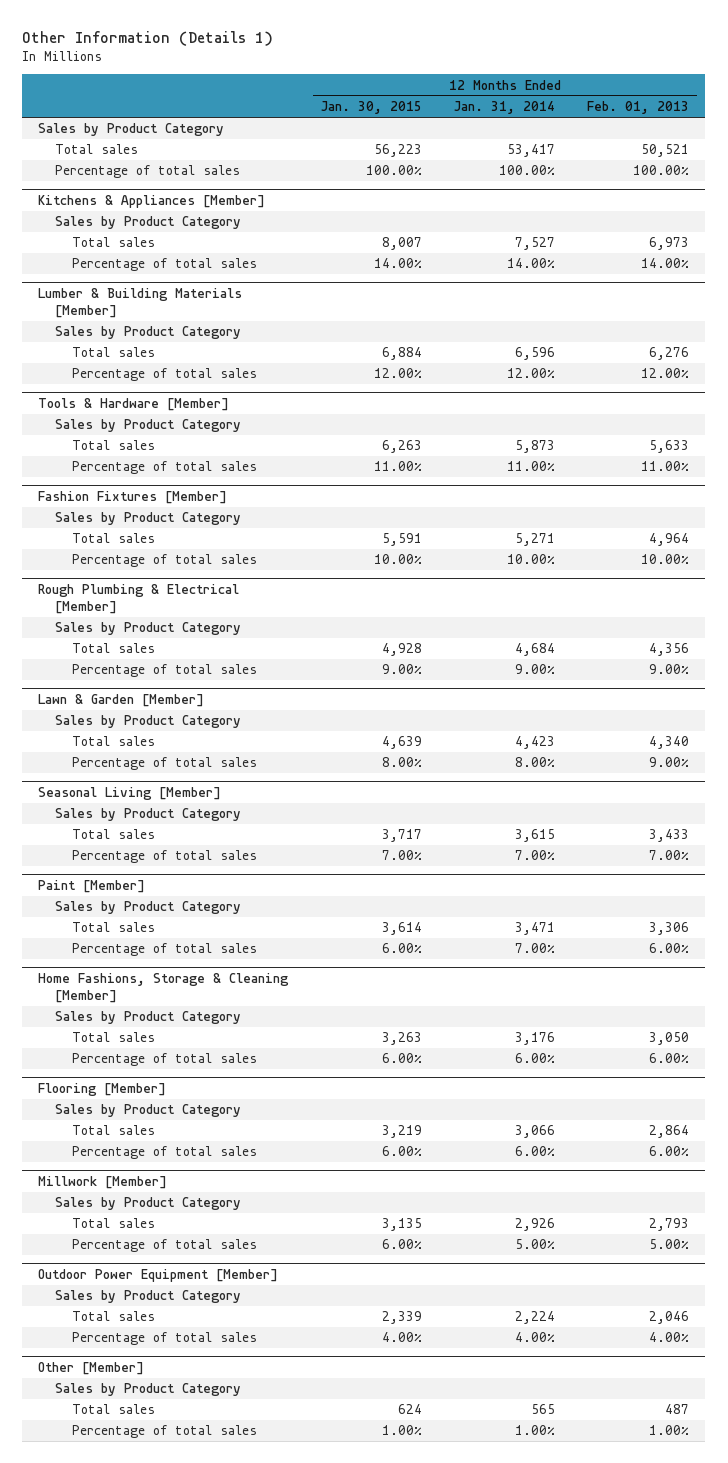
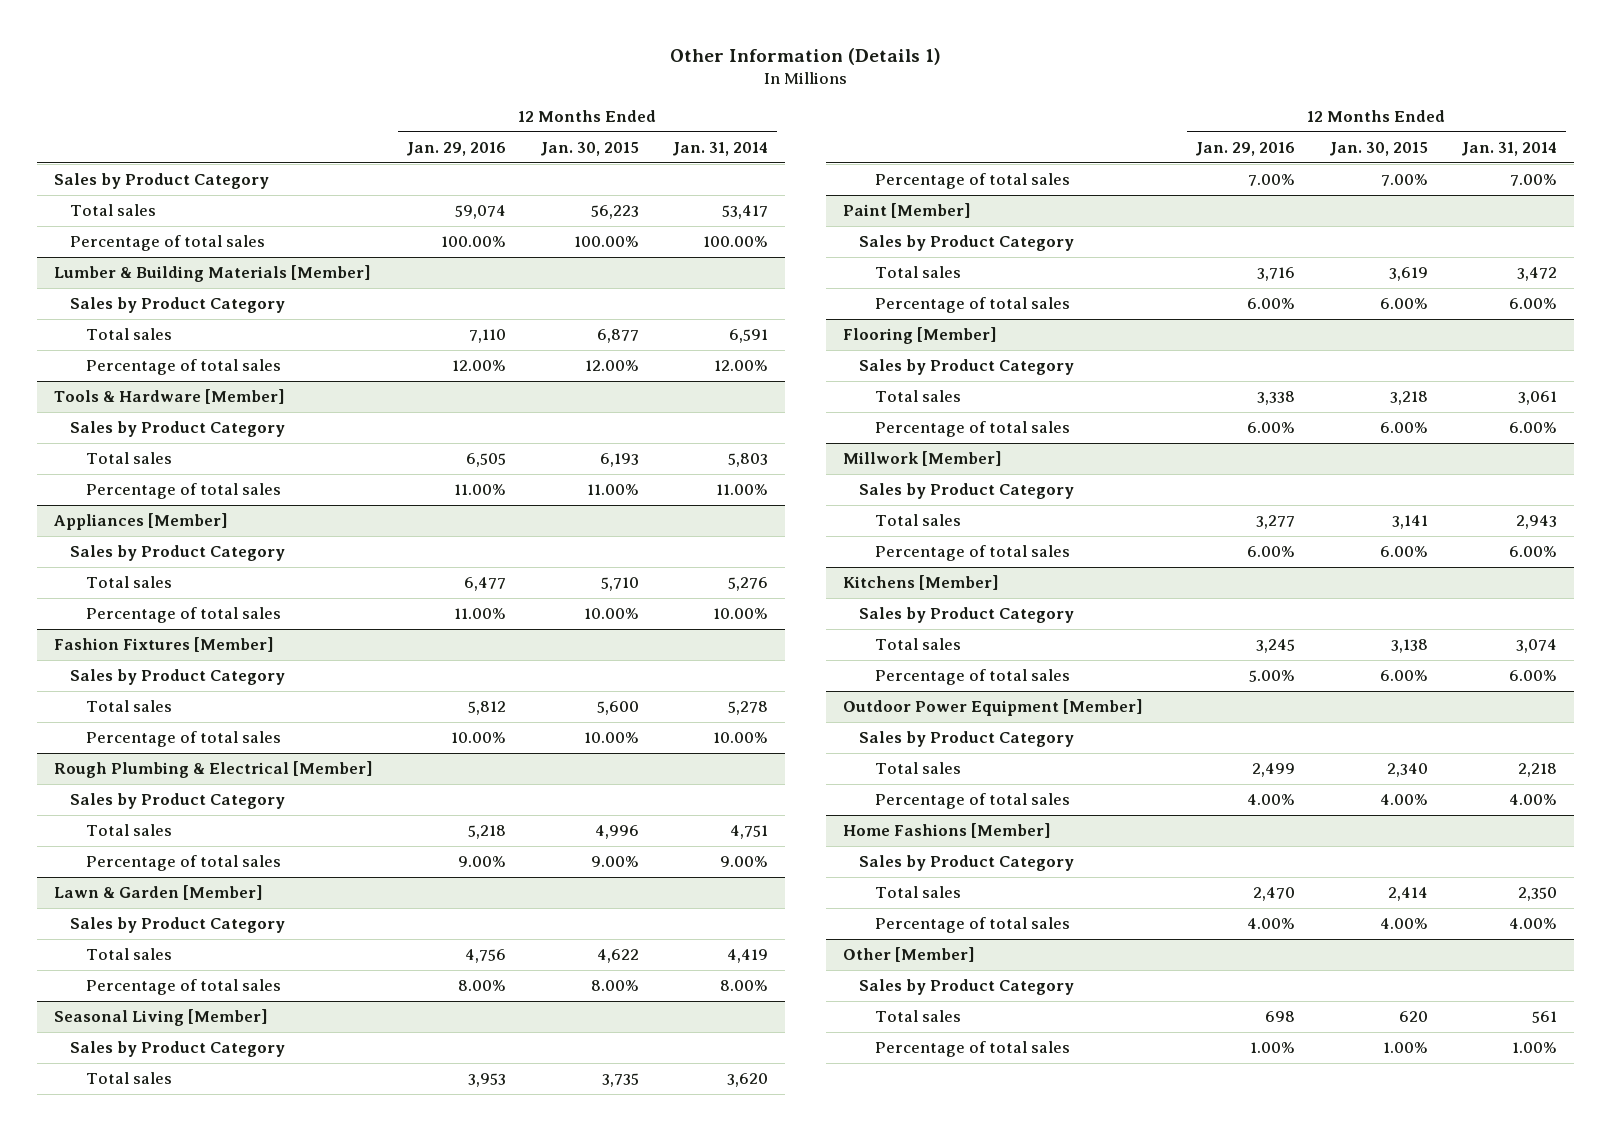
[587,101,690,115] Feb. 01, 2013 -> none
none -> [406,142,507,157] Jan. 29, 2016
[38,194,266,208] Kitchens & Appliances [Member] -> none
[55,216,242,230] Sales by Product Category -> none
[72,237,156,248] Total sales -> none
[72,258,258,272] Percentage of total sales -> none
[381,347,422,361] 6,884 -> [596,329,639,344] 6,877
[514,347,555,361] 6,596 -> [729,329,769,344] 6,591
[381,440,422,454] 6,263 -> [599,453,639,468] 6,193
[514,440,555,454] 5,873 -> [728,453,769,468] 5,803
none -> [53,513,228,531] Appliances [Member]
none -> [69,545,285,562] Sales by Product Category
none -> [85,576,172,589] Total sales
none -> [85,607,281,624] Percentage of total sales
[381,533,422,547] 5,591 -> [596,701,639,716] 5,600
[514,533,555,547] 5,271 -> [728,701,769,716] 5,278
[381,643,422,657] 4,928 -> [594,825,639,840] 4,996
[514,643,555,657] 4,684 -> [730,825,769,840] 4,751
[381,736,422,750] 4,639 -> [596,949,639,964] 4,622
[514,736,555,750] 4,423 -> [727,949,769,964] 4,419
[381,829,422,843] 3,717 -> [601,1073,639,1088] 3,735
[514,829,555,843] 3,615 -> [727,1073,769,1088] 3,620
[72,943,258,957] Percentage of total sales -> none
[38,972,290,1003] Home Fashions, Storage & Cleaning [Member] -> none
[55,1011,242,1025] Sales by Product Category -> none
[72,1032,156,1043] Total sales -> none
[381,922,422,936] 3,614 -> [1388,267,1428,282] 3,619
[514,922,555,936] 3,471 -> [1517,267,1558,282] 3,472
[381,1125,422,1139] 3,219 -> [1389,391,1428,406] 3,218
[514,1125,555,1139] 3,066 -> [1518,391,1558,406] 3,061
[381,1218,422,1232] 3,135 -> [1391,515,1428,530] 3,141
[514,1218,555,1232] 2,926 -> [1516,515,1558,530] 2,943
[514,1239,555,1250] 5.00% -> [1509,546,1558,558] 6.00%
none -> [842,575,999,591] Kitchens [Member]
none -> [858,607,1074,624] Sales by Product Category
none -> [874,638,961,651] Total sales
none -> [874,669,1070,686] Percentage of total sales
[381,1311,422,1325] 2,339 -> [1386,763,1428,778] 2,340
[514,1311,555,1325] 2,224 -> [1518,763,1558,778] 2,218
none -> [842,823,1051,839] Home Fashions [Member]
none -> [858,855,1074,872] Sales by Product Category
none -> [874,886,961,899] Total sales
none -> [874,917,1070,934] Percentage of total sales
[397,1404,422,1415] 624 -> [1398,1011,1428,1023] 620
[530,1404,555,1415] 565 -> [1532,1011,1558,1024] 561

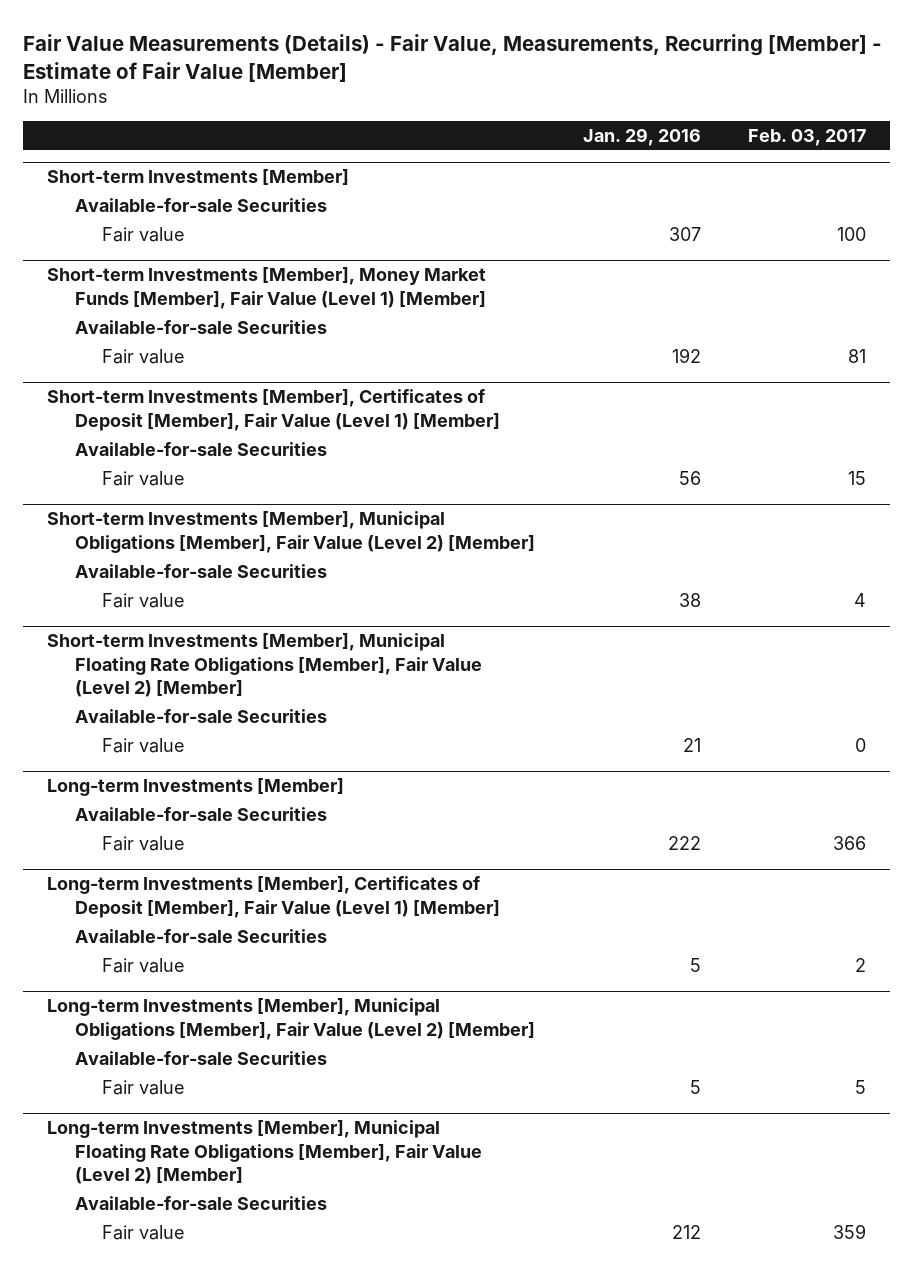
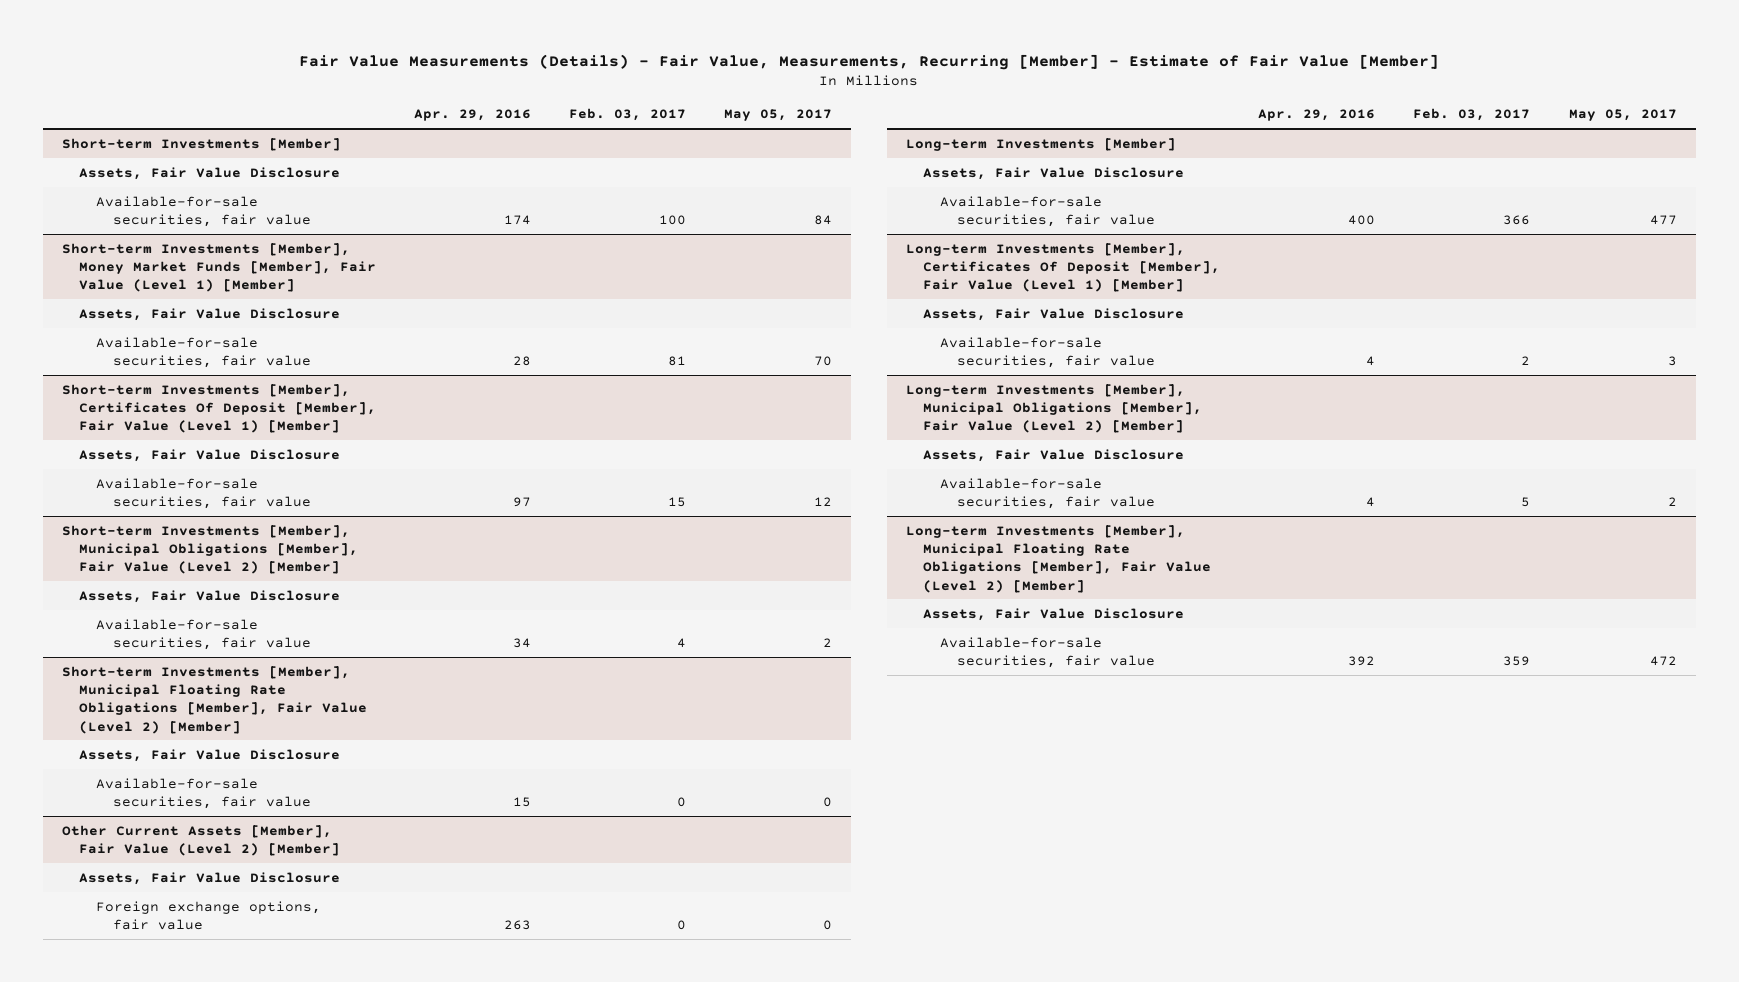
[582,127,701,146] Jan. 29, 2016 -> none
none -> [413,109,531,122] Apr. 29, 2016
none -> [724,109,833,122] May 05, 2017
[74,197,327,212] Available-for-sale Securities -> none
none -> [78,166,340,180] Assets, Fair Value Disclosure
[101,226,185,242] Fair value -> [95,195,311,227] Available-for-sale securities, fair value
[74,319,327,334] Available-for-sale Securities -> none
[74,441,327,456] Available-for-sale Securities -> none
none -> [78,307,340,321] Assets, Fair Value Disclosure
[101,348,185,364] Fair value -> [95,336,311,368] Available-for-sale securities, fair value
[47,389,500,431] Short-term Investments [Member], Certificates of Deposit [Member], Fair Value (Level 1) [Member] -> [61,383,376,434] Short-term Investments [Member], Certificates Of Deposit [Member], Fair Value (Level 1) [Member]
none -> [78,448,340,462] Assets, Fair Value Disclosure
[101,470,185,486] Fair value -> [95,477,311,509] Available-for-sale securities, fair value
[74,563,327,578] Available-for-sale Securities -> none
none -> [78,589,340,603] Assets, Fair Value Disclosure
[101,592,185,608] Fair value -> [95,618,311,650] Available-for-sale securities, fair value
[74,708,327,723] Available-for-sale Securities -> none
none -> [78,748,340,762] Assets, Fair Value Disclosure
[101,737,185,753] Fair value -> [95,777,311,809] Available-for-sale securities, fair value
none -> [61,824,340,856] Other Current Assets [Member], Fair Value (Level 2) [Member]
none -> [78,871,340,885] Assets, Fair Value Disclosure
none -> [95,900,321,930] Foreign exchange options, fair value
[74,806,327,821] Available-for-sale Securities -> none
[74,928,327,943] Available-for-sale Securities -> none
none -> [923,166,1185,180] Assets, Fair Value Disclosure
[101,835,185,851] Fair value -> [940,195,1156,227] Available-for-sale securities, fair value
[47,876,500,918] Long-term Investments [Member], Certificates of Deposit [Member], Fair Value (Level 1) [Member] -> [906,242,1221,293] Long-term Investments [Member], Certificates Of Deposit [Member], Fair Value (Level 1) [Member]
none -> [923,307,1185,321] Assets, Fair Value Disclosure
[101,957,185,973] Fair value -> [940,336,1156,368] Available-for-sale securities, fair value
[74,1050,327,1065] Available-for-sale Securities -> none
none -> [923,448,1185,462] Assets, Fair Value Disclosure
[101,1079,185,1095] Fair value -> [940,477,1156,509] Available-for-sale securities, fair value
[74,1195,327,1210] Available-for-sale Securities -> none
none -> [923,607,1185,621] Assets, Fair Value Disclosure
[101,1224,185,1240] Fair value -> [940,636,1156,668] Available-for-sale securities, fair value

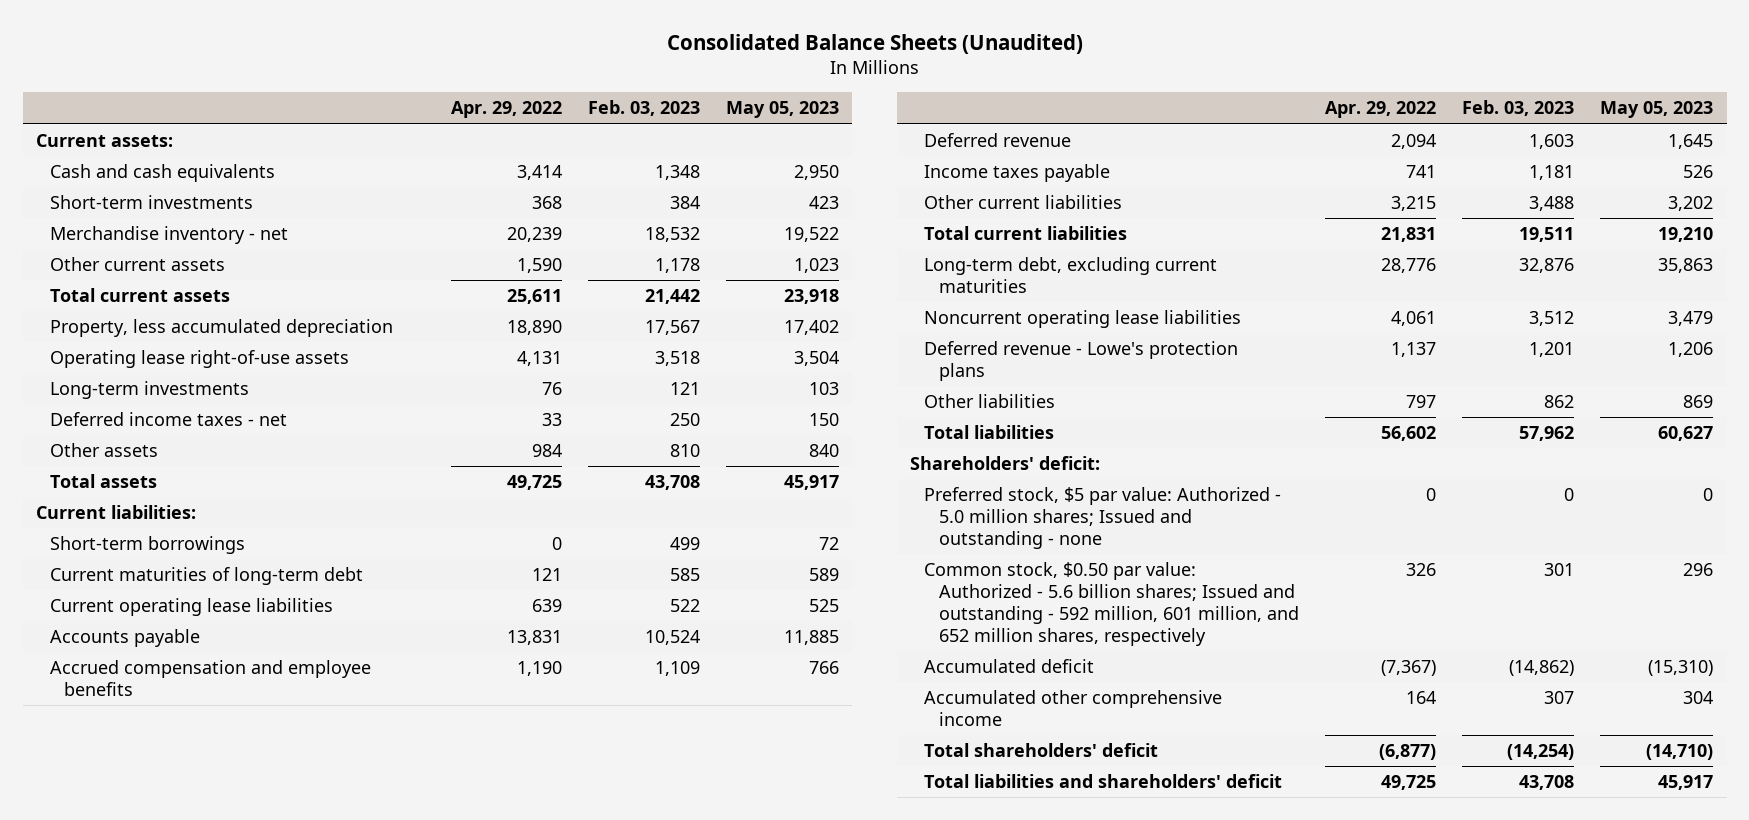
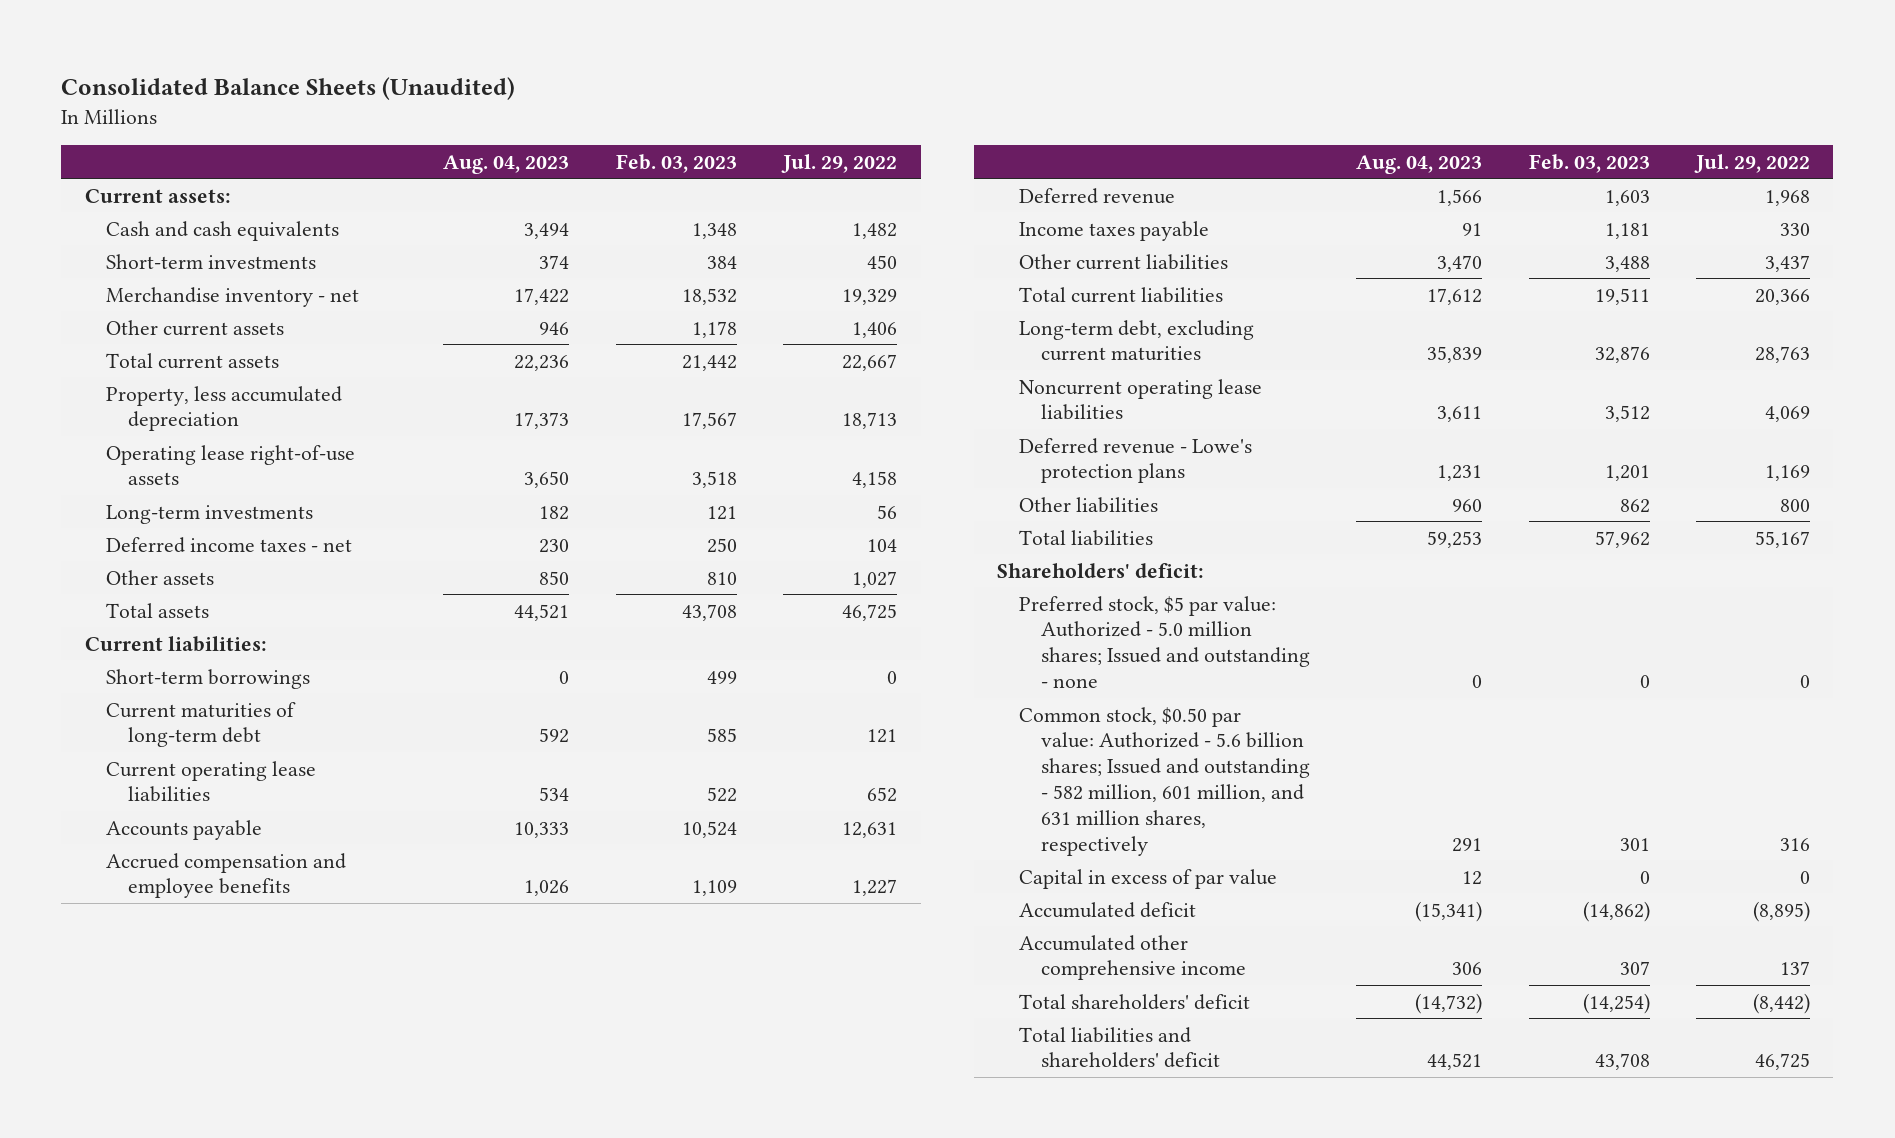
[450,101,562,119] Apr. 29, 2022 -> none
[726,101,840,119] May 05, 2023 -> none
none -> [443,154,570,174] Aug. 04, 2023
none -> [781,153,898,173] Jul. 29, 2022
[924,562,1299,646] Common stock, $0.50 par value: Authorized - 5.6 billion shares; Issued and outstanding - 592 million, 601 million, and 652 million shares, respectively -> [1019,706,1310,856] Common stock, $0.50 par value: Authorized - 5.6 billion shares; Issued and outstanding - 582 million, 601 million, and 631 million shares, respectively
none -> [1019,868,1278,889] Capital in excess of par value

